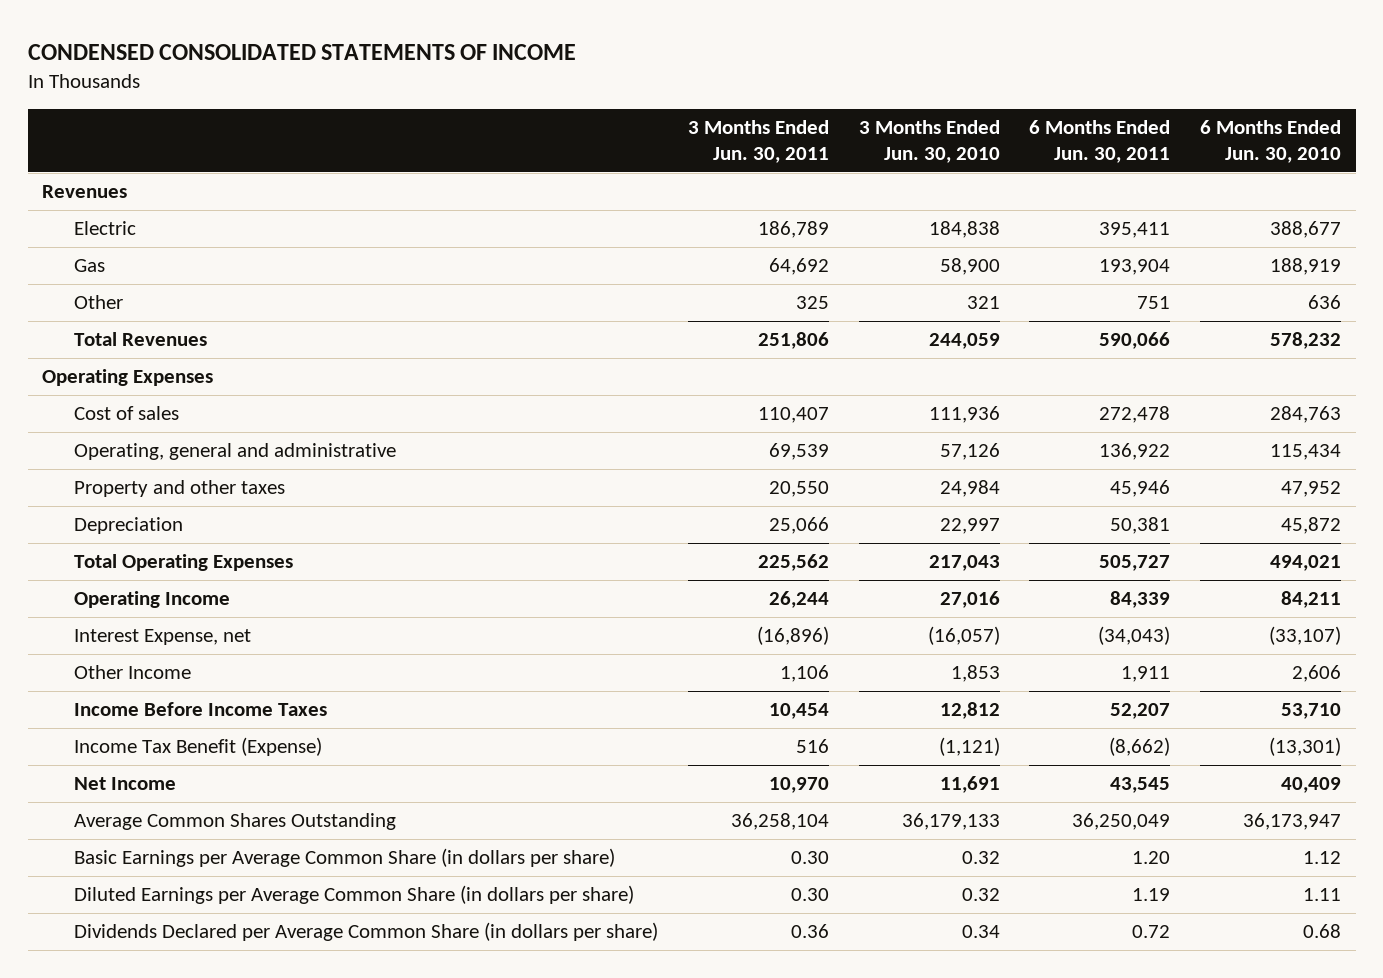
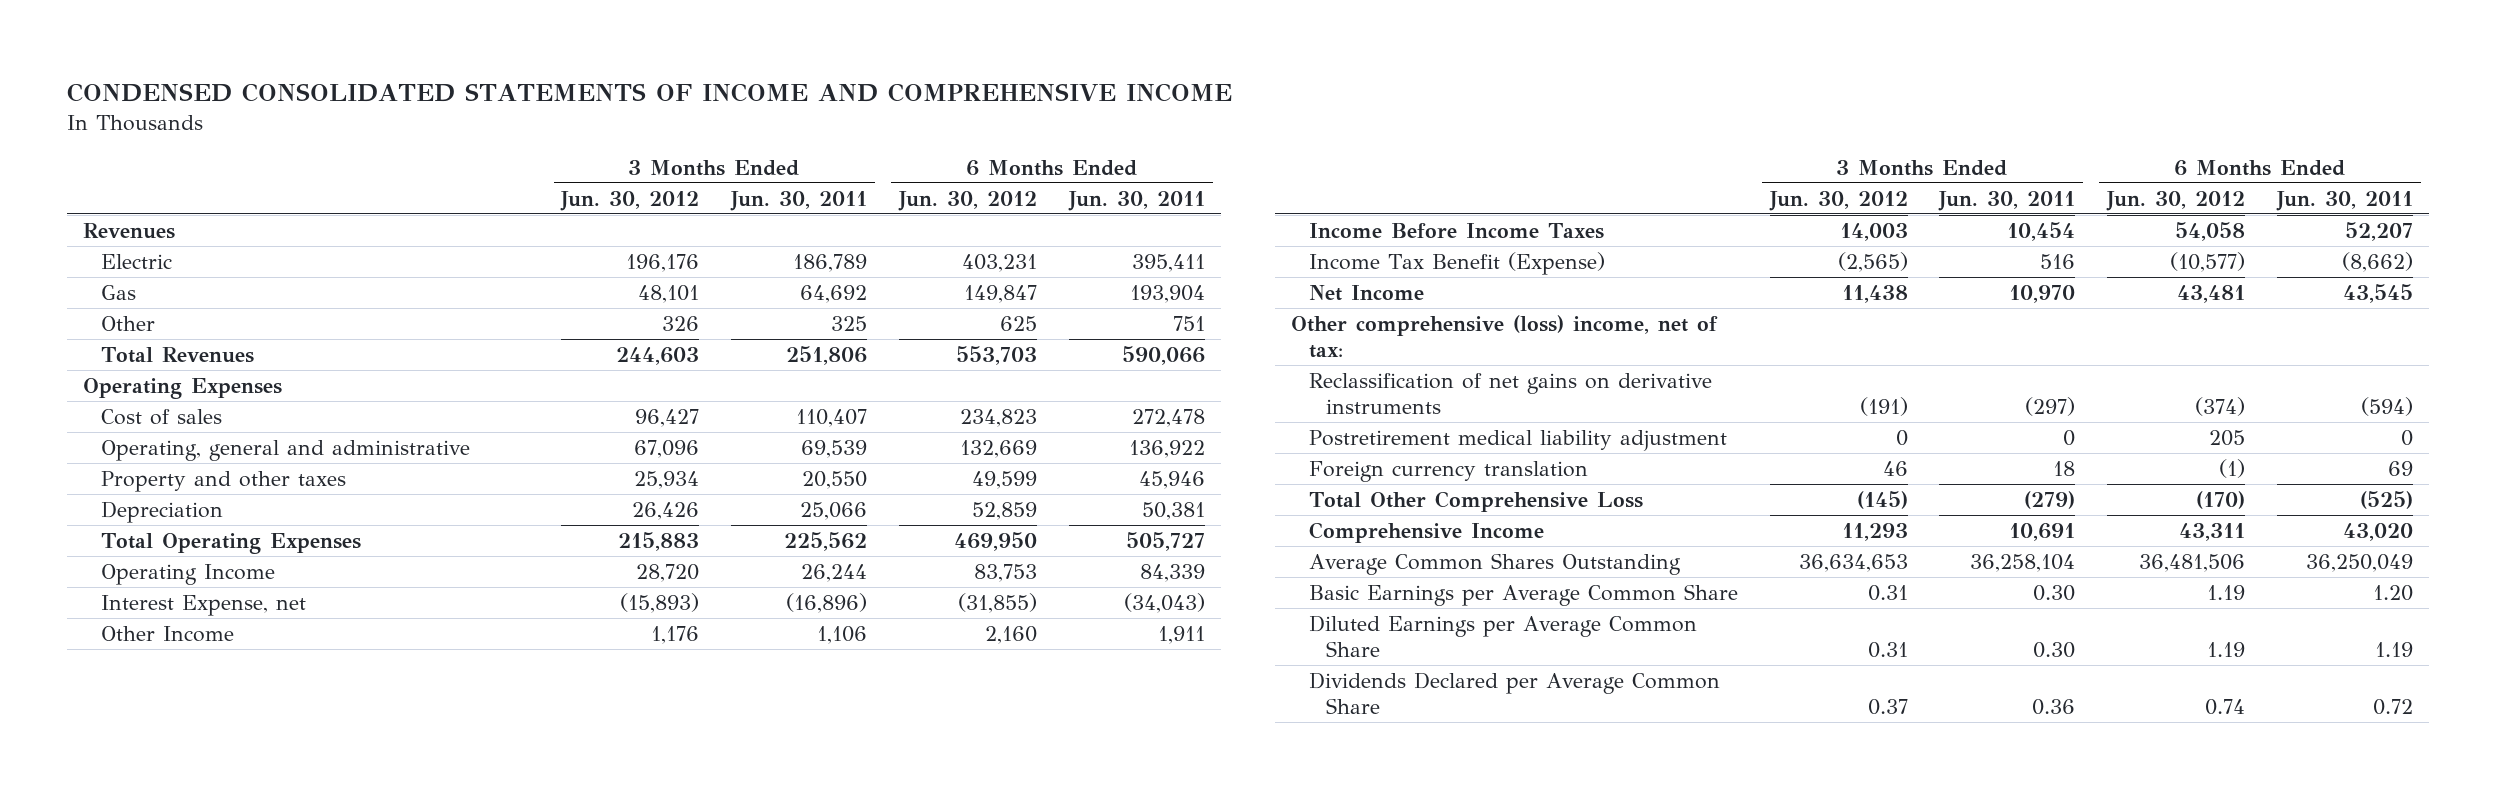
[27,43,576,60] CONDENSED CONSOLIDATED STATEMENTS OF INCOME -> [67,82,1233,102] CONDENSED CONSOLIDATED STATEMENTS OF INCOME AND COMPREHENSIVE INCOME
[858,120,1000,164] 3 Months Ended Jun. 30, 2010 -> none
[1199,120,1341,164] 6 Months Ended Jun. 30, 2010 -> none
none -> [560,190,700,211] Jun. 30, 2012
none -> [898,190,1038,211] Jun. 30, 2012
none -> [1291,315,1719,358] Other comprehensive (loss) income, net of tax:
none -> [1308,373,1712,414] Reclassification of net gains on derivative instruments
none -> [1308,430,1727,452] Postretirement medical liability adjustment
none -> [1308,461,1588,483] Foreign currency translation
none -> [1308,491,1643,513] Total Other Comprehensive Loss
none -> [1308,522,1544,544] Comprehensive Income
[74,848,616,868] Basic Earnings per Average Common Share (in dollars per share) -> [1308,584,1738,607] Basic Earnings per Average Common Share
[74,885,635,905] Diluted Earnings per Average Common Share (in dollars per share) -> [1308,615,1697,657] Diluted Earnings per Average Common Share
[74,922,659,942] Dividends Declared per Average Common Share (in dollars per share) -> [1308,672,1720,714] Dividends Declared per Average Common Share

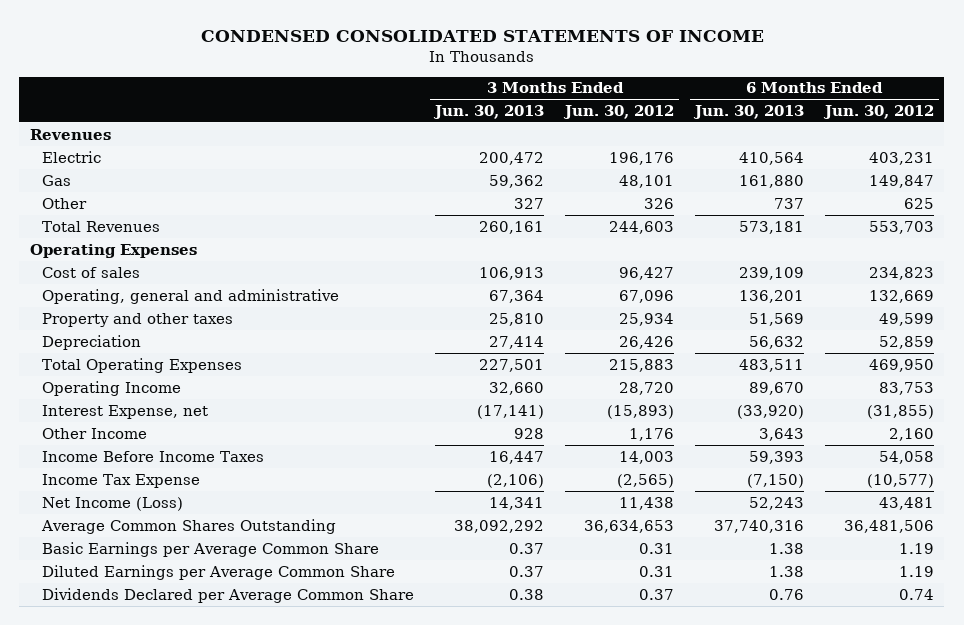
[67,82,1233,102] CONDENSED CONSOLIDATED STATEMENTS OF INCOME AND COMPREHENSIVE INCOME -> [200,30,764,43] CONDENSED CONSOLIDATED STATEMENTS OF INCOME
[730,190,868,211] Jun. 30, 2011 -> none
[1068,190,1206,211] Jun. 30, 2011 -> none
none -> [433,105,545,120] Jun. 30, 2013
none -> [692,105,804,120] Jun. 30, 2013
[1291,315,1719,358] Other comprehensive (loss) income, net of tax: -> none
[1308,373,1712,414] Reclassification of net gains on derivative instruments -> none
[1308,430,1727,452] Postretirement medical liability adjustment -> none
[1308,461,1588,483] Foreign currency translation -> none
[1308,491,1643,513] Total Other Comprehensive Loss -> none
[1308,522,1544,544] Comprehensive Income -> none
[1308,252,1605,276] Income Tax Benefit (Expense) -> [42,473,201,488] Income Tax Expense
[1308,285,1424,302] Net Income -> [42,496,184,511] Net Income (Loss)

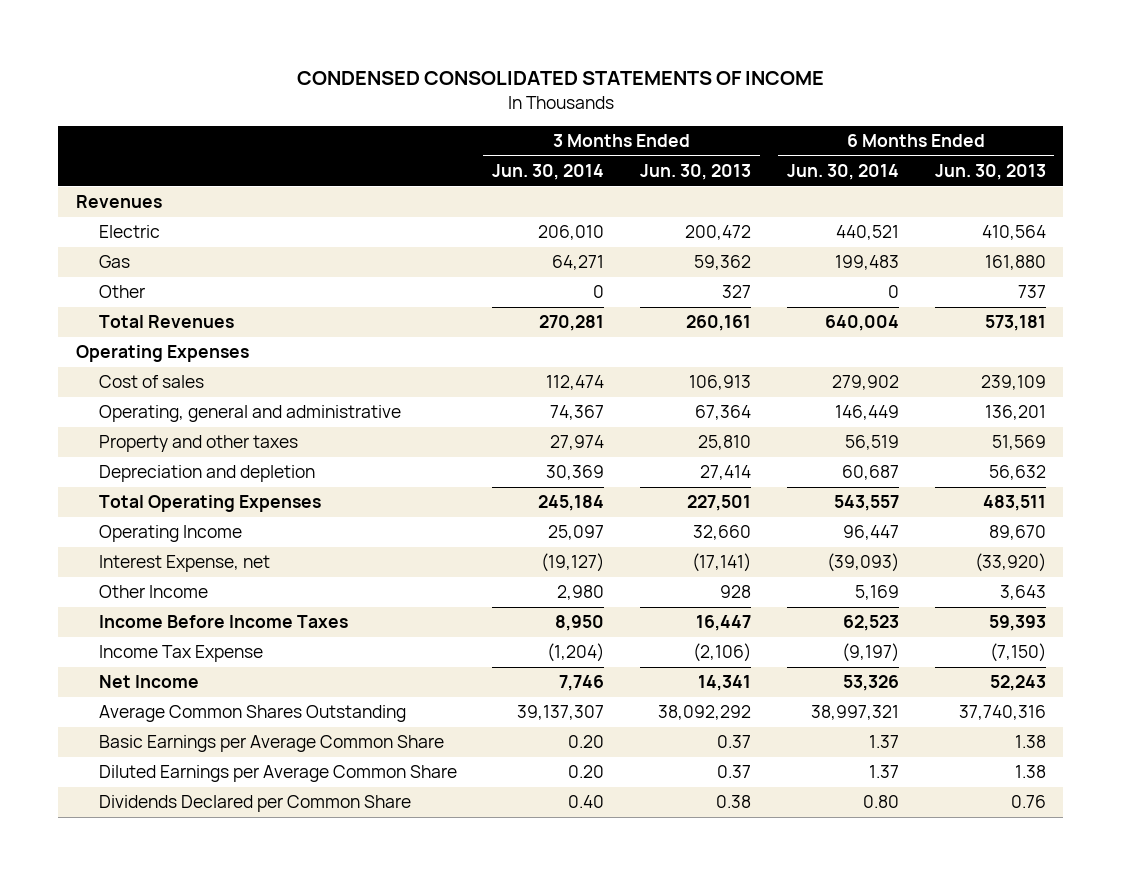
[562,105,674,120] Jun. 30, 2012 -> none
[822,105,934,120] Jun. 30, 2012 -> none
none -> [492,164,605,181] Jun. 30, 2014
none -> [786,164,899,181] Jun. 30, 2014
[42,334,142,350] Depreciation -> [98,465,315,483] Depreciation and depletion
[42,496,184,511] Net Income (Loss) -> [98,675,199,689] Net Income
[42,587,415,603] Dividends Declared per Average Common Share -> [98,795,411,813] Dividends Declared per Common Share

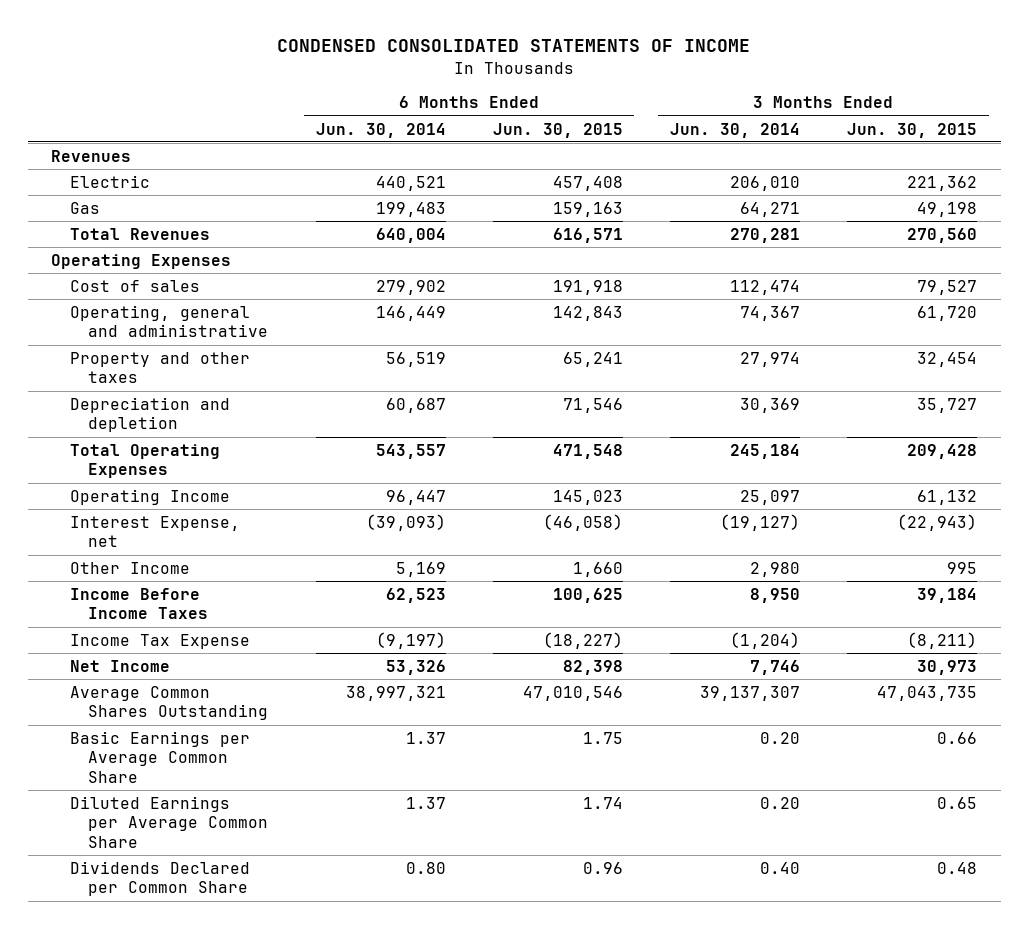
[640,164,752,181] Jun. 30, 2013 -> none
[934,164,1046,181] Jun. 30, 2013 -> none
none -> [492,122,623,138] Jun. 30, 2015
none -> [846,122,977,138] Jun. 30, 2015
[98,285,145,299] Other -> none

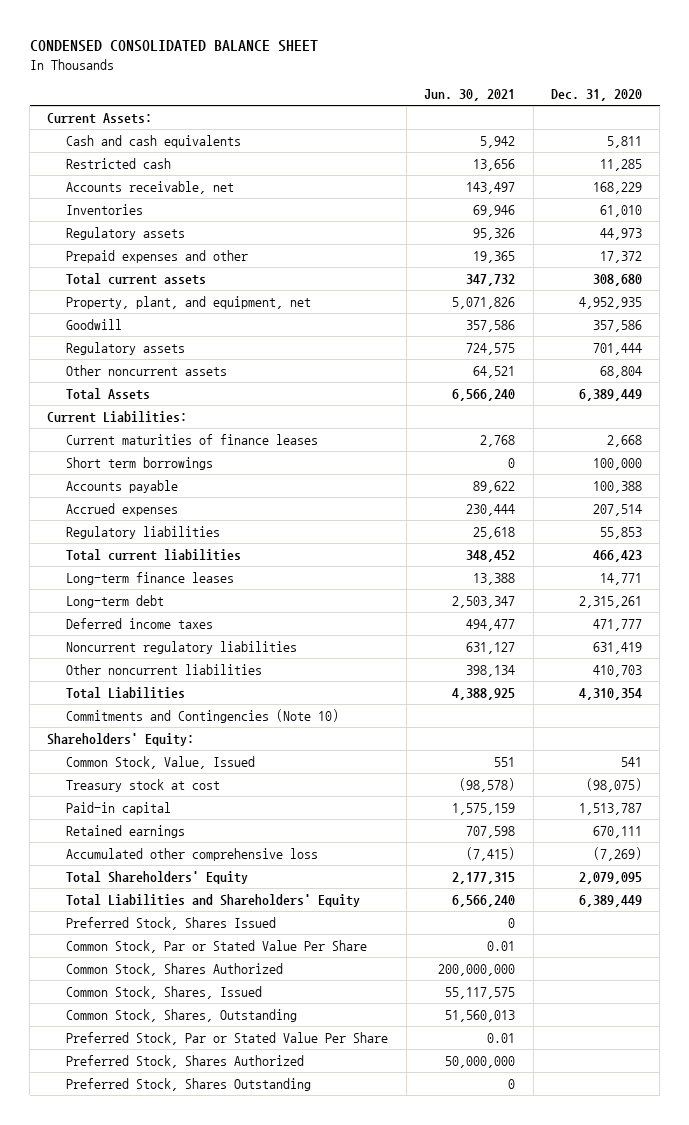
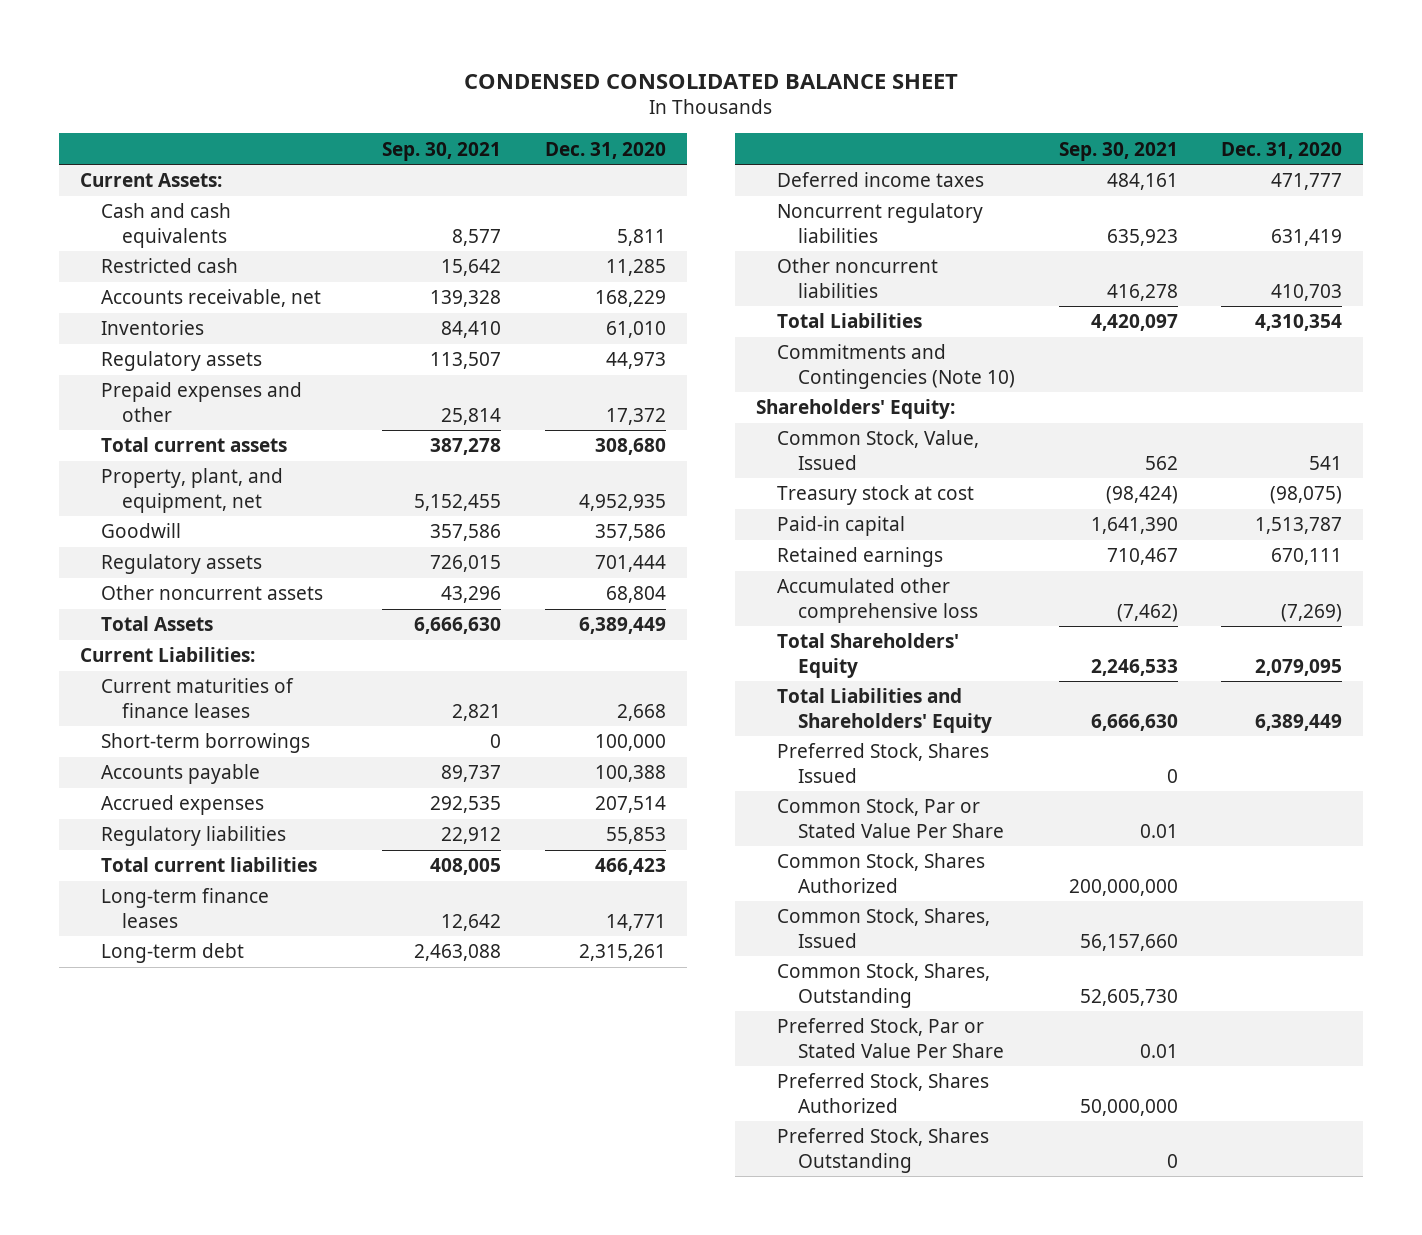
[424,89,516,102] Jun. 30, 2021 -> none
none -> [382,141,502,161] Sep. 30, 2021
[66,456,214,470] Short term borrowings -> [101,733,311,754] Short-term borrowings

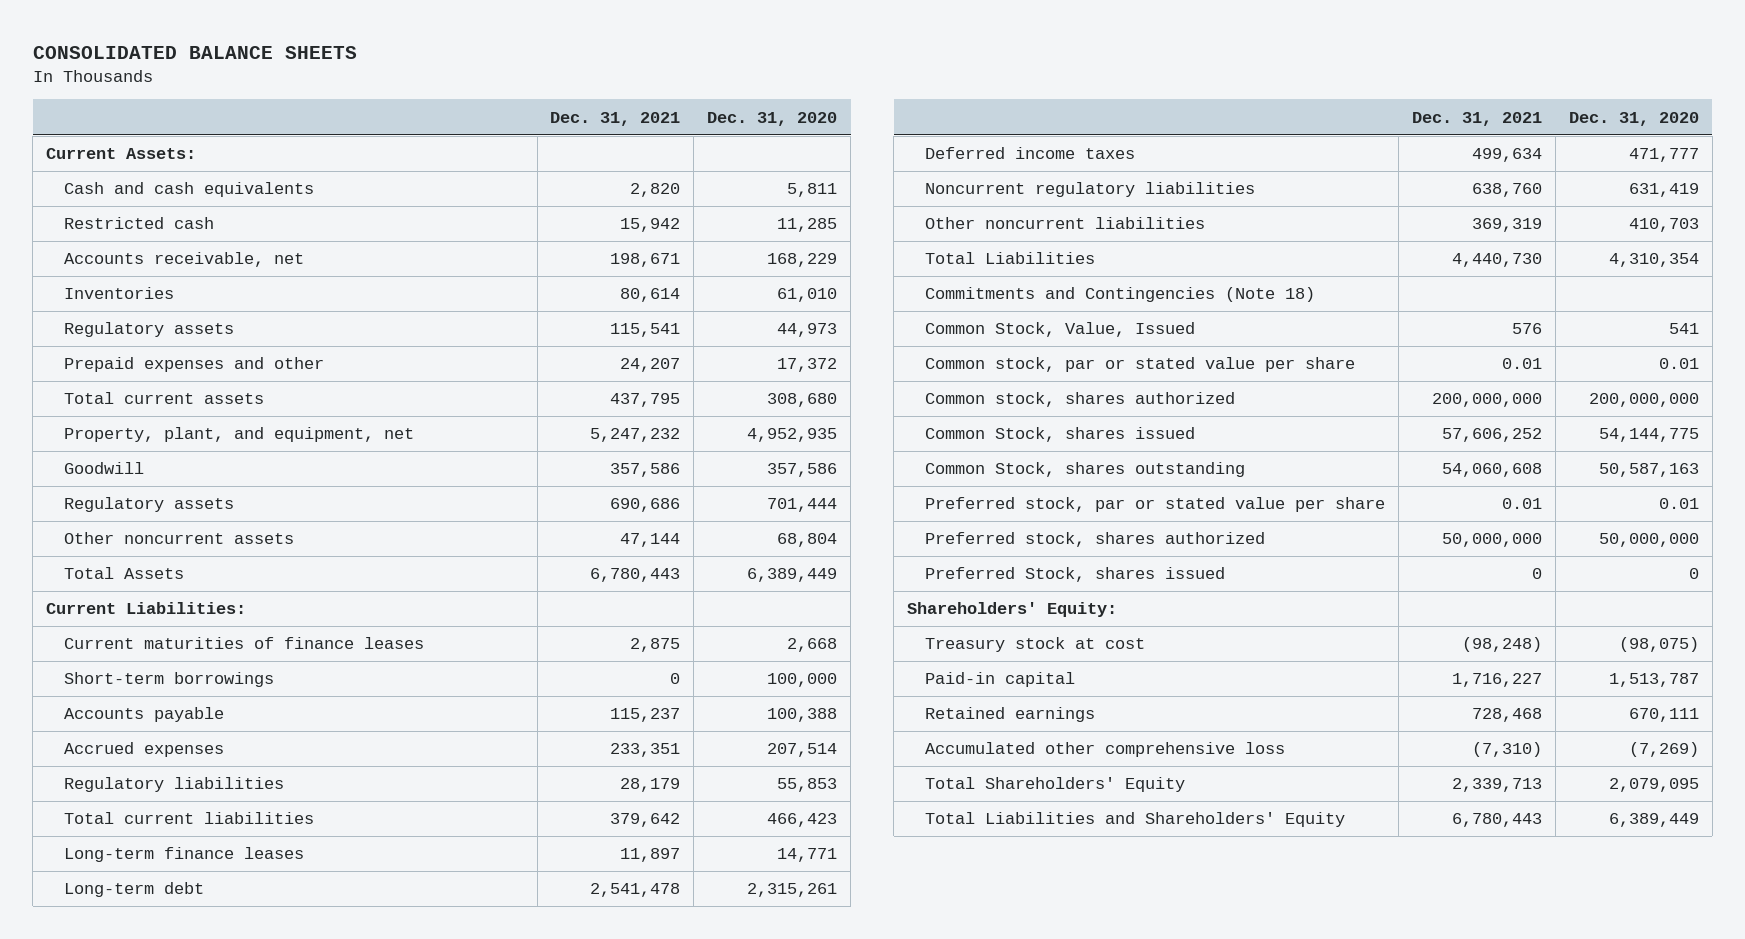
[463,73,958,89] CONDENSED CONSOLIDATED BALANCE SHEET -> [32,46,357,60] CONSOLIDATED BALANCE SHEETS
[382,141,502,161] Sep. 30, 2021 -> none
none -> [550,111,681,126] Dec. 31, 2021
[777,344,1016,389] Commitments and Contingencies (Note 10) -> [924,287,1315,303] Commitments and Contingencies (Note 18)
none -> [924,357,1355,373] Common stock, par or stated value per share
none -> [924,392,1235,408] Common stock, shares authorized
none -> [924,427,1195,443] Common Stock, shares issued
none -> [924,462,1245,478] Common Stock, shares outstanding
none -> [924,497,1385,513] Preferred stock, par or stated value per share
none -> [924,532,1265,548] Preferred stock, shares authorized
none -> [924,567,1225,583] Preferred Stock, shares issued
[756,399,956,420] Shareholders' Equity: -> [907,602,1118,618] Shareholders' Equity:
[777,743,990,783] Preferred Stock, Shares Issued -> none
[777,798,1005,838] Common Stock, Par or Stated Value Per Share -> none
[777,853,986,893] Common Stock, Shares Authorized -> none
[777,908,991,948] Common Stock, Shares, Issued -> none
[777,963,991,1008] Common Stock, Shares, Outstanding -> none
[777,1018,1005,1058] Preferred Stock, Par or Stated Value Per Share -> none
[777,1073,990,1113] Preferred Stock, Shares Authorized -> none
[777,1128,990,1173] Preferred Stock, Shares Outstanding -> none

